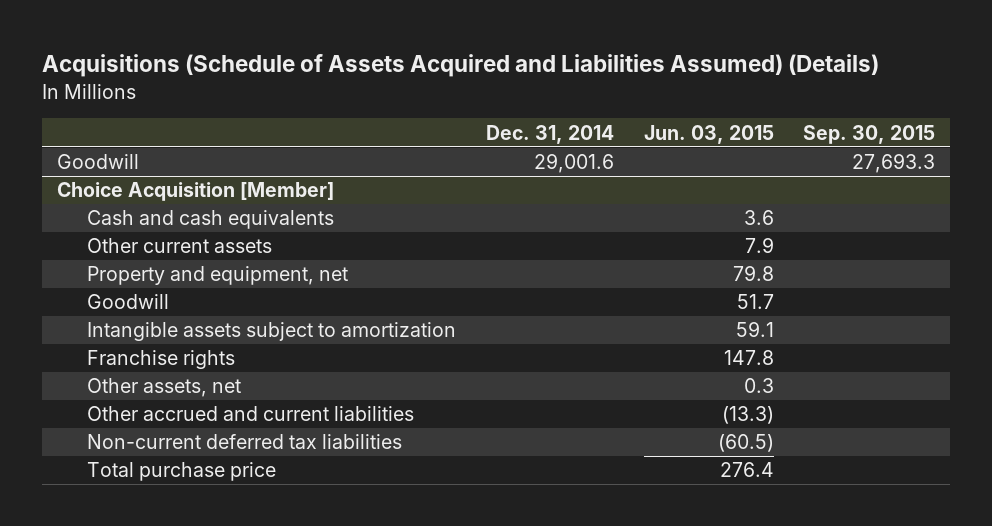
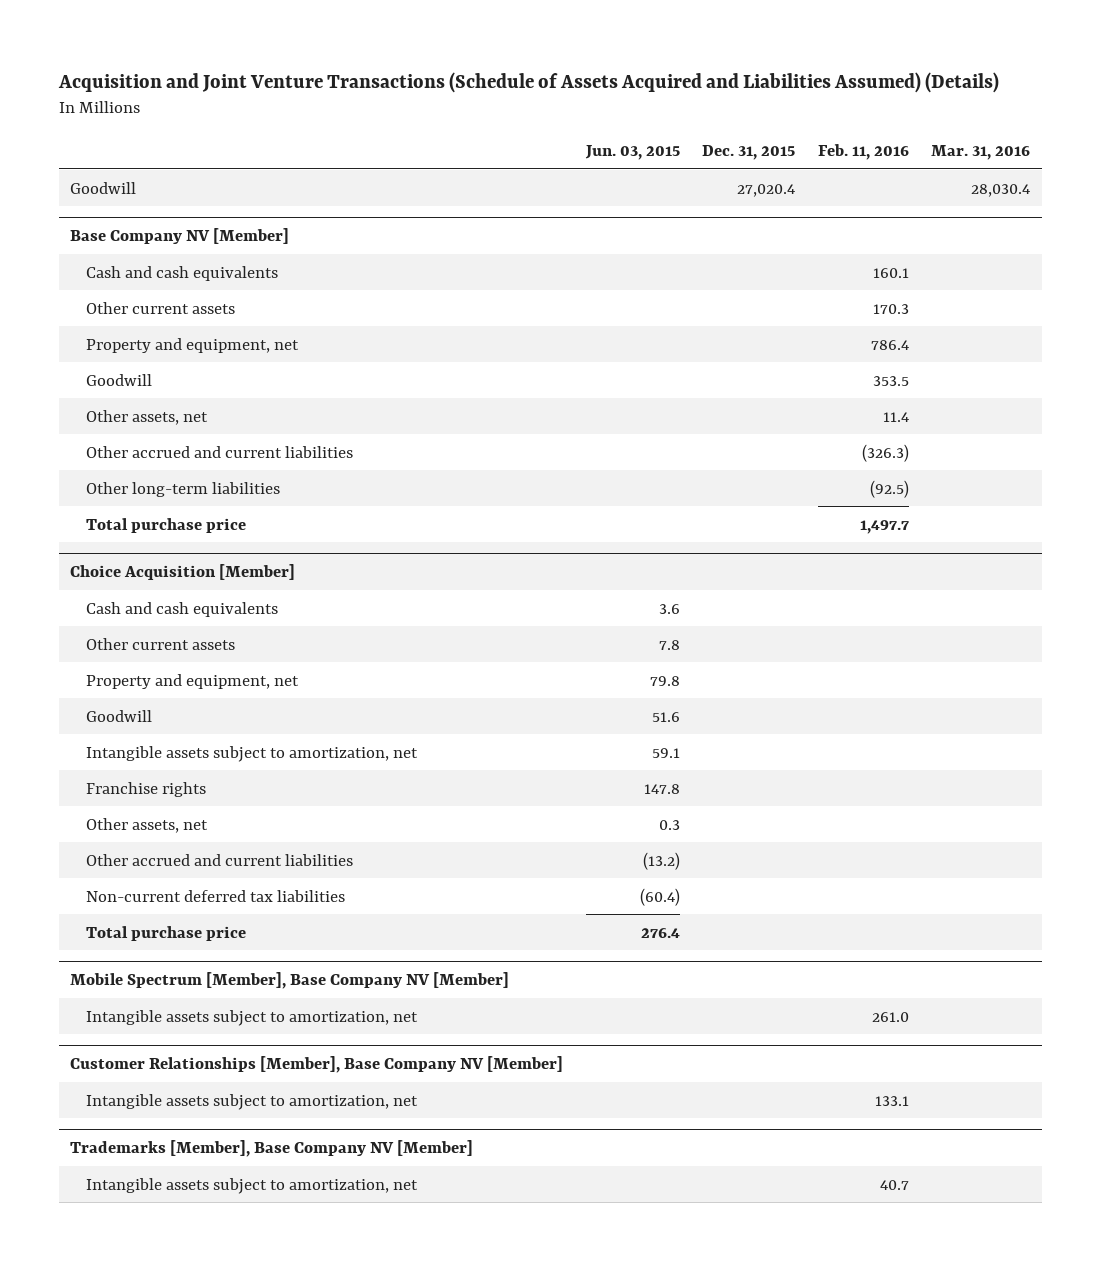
[41,54,879,78] Acquisitions (Schedule of Assets Acquired and Liabilities Assumed) (Details) -> [57,71,999,93] Acquisition and Joint Venture Transactions (Schedule of Assets Acquired and Liabilities Assumed) (Details)
[485,124,614,144] Dec. 31, 2014 -> none
[803,124,936,144] Sep. 30, 2015 -> none
none -> [702,144,796,160] Dec. 31, 2015
none -> [817,143,909,160] Feb. 11, 2016
none -> [931,144,1031,160] Mar. 31, 2016
none -> [69,227,289,244] Base Company NV [Member]
none -> [86,265,279,281] Cash and cash equivalents
none -> [86,301,236,314] Other current assets
none -> [86,337,300,353] Property and equipment, net
none -> [86,373,153,386] Goodwill
none -> [86,409,209,425] Other assets, net
none -> [86,445,354,458] Other accrued and current liabilities
none -> [86,481,281,497] Other long-term liabilities
none -> [86,517,247,533] Total purchase price
[744,237,774,254] 7.9 -> [658,639,680,650] 7.8
[736,294,774,310] 51.7 -> [651,711,680,722] 51.6
[87,322,457,342] Intangible assets subject to amortization -> [86,745,419,762] Intangible assets subject to amortization, net
[721,406,774,425] (13.3) -> [642,851,680,870] (13.2)
[717,434,774,453] (60.5) -> [639,887,680,906] (60.4)
none -> [69,971,509,989] Mobile Spectrum [Member], Base Company NV [Member]
none -> [86,1009,419,1026] Intangible assets subject to amortization, net
none -> [69,1055,563,1073] Customer Relationships [Member], Base Company NV [Member]
none -> [86,1093,419,1110] Intangible assets subject to amortization, net
none -> [69,1139,473,1157] Trademarks [Member], Base Company NV [Member]
none -> [86,1177,419,1194] Intangible assets subject to amortization, net

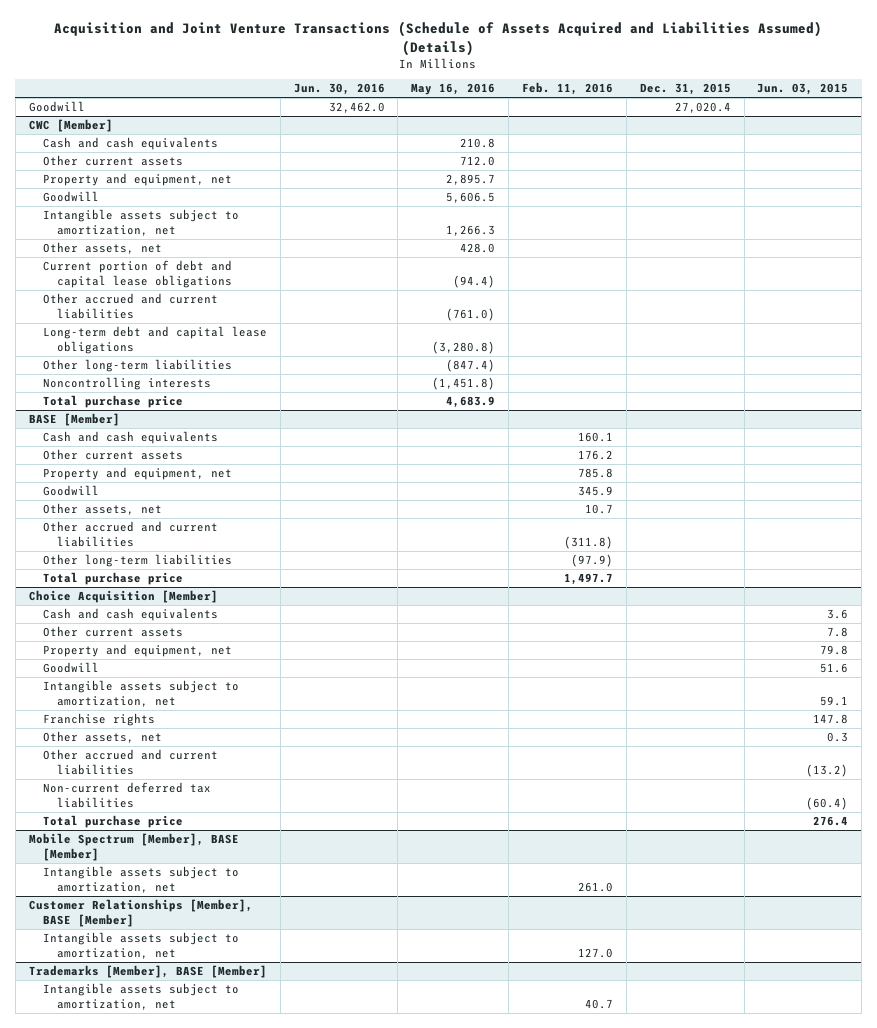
[931,144,1031,160] Mar. 31, 2016 -> none
none -> [293,83,385,96] Jun. 30, 2016
none -> [411,83,496,96] May 16, 2016
none -> [28,119,113,133] CWC [Member]
none -> [42,137,218,151] Cash and cash equivalents
none -> [42,155,183,167] Other current assets
none -> [42,173,232,187] Property and equipment, net
none -> [42,191,99,203] Goodwill
none -> [42,209,239,236] Intangible assets subject to amortization, net
none -> [42,242,162,255] Other assets, net
none -> [42,260,233,288] Current portion of debt and capital lease obligations
none -> [42,293,218,319] Other accrued and current liabilities
none -> [42,326,267,354] Long-term debt and capital lease obligations
none -> [42,359,232,373] Other long-term liabilities
none -> [42,377,211,391] Noncontrolling interests
none -> [42,395,183,409] Total purchase price
[69,227,289,244] Base Company NV [Member] -> [28,413,120,427] BASE [Member]
[872,303,909,314] 170.3 -> [577,450,613,461] 176.2
[870,339,909,350] 786.4 -> [577,468,613,479] 785.8
[872,375,909,386] 353.5 -> [577,486,613,497] 345.9
[882,411,909,422] 11.4 -> [584,504,613,515] 10.7
[861,443,909,462] (326.3) -> [563,535,613,549] (311.8)
[869,479,909,498] (92.5) -> [570,554,613,568] (97.9)
[69,971,509,989] Mobile Spectrum [Member], Base Company NV [Member] -> [28,833,239,861] Mobile Spectrum [Member], BASE [Member]
[69,1055,563,1073] Customer Relationships [Member], Base Company NV [Member] -> [28,899,253,927] Customer Relationships [Member], BASE [Member]
[874,1095,909,1106] 133.1 -> [577,947,613,958] 127.0
[69,1139,473,1157] Trademarks [Member], Base Company NV [Member] -> [28,965,267,979] Trademarks [Member], BASE [Member]

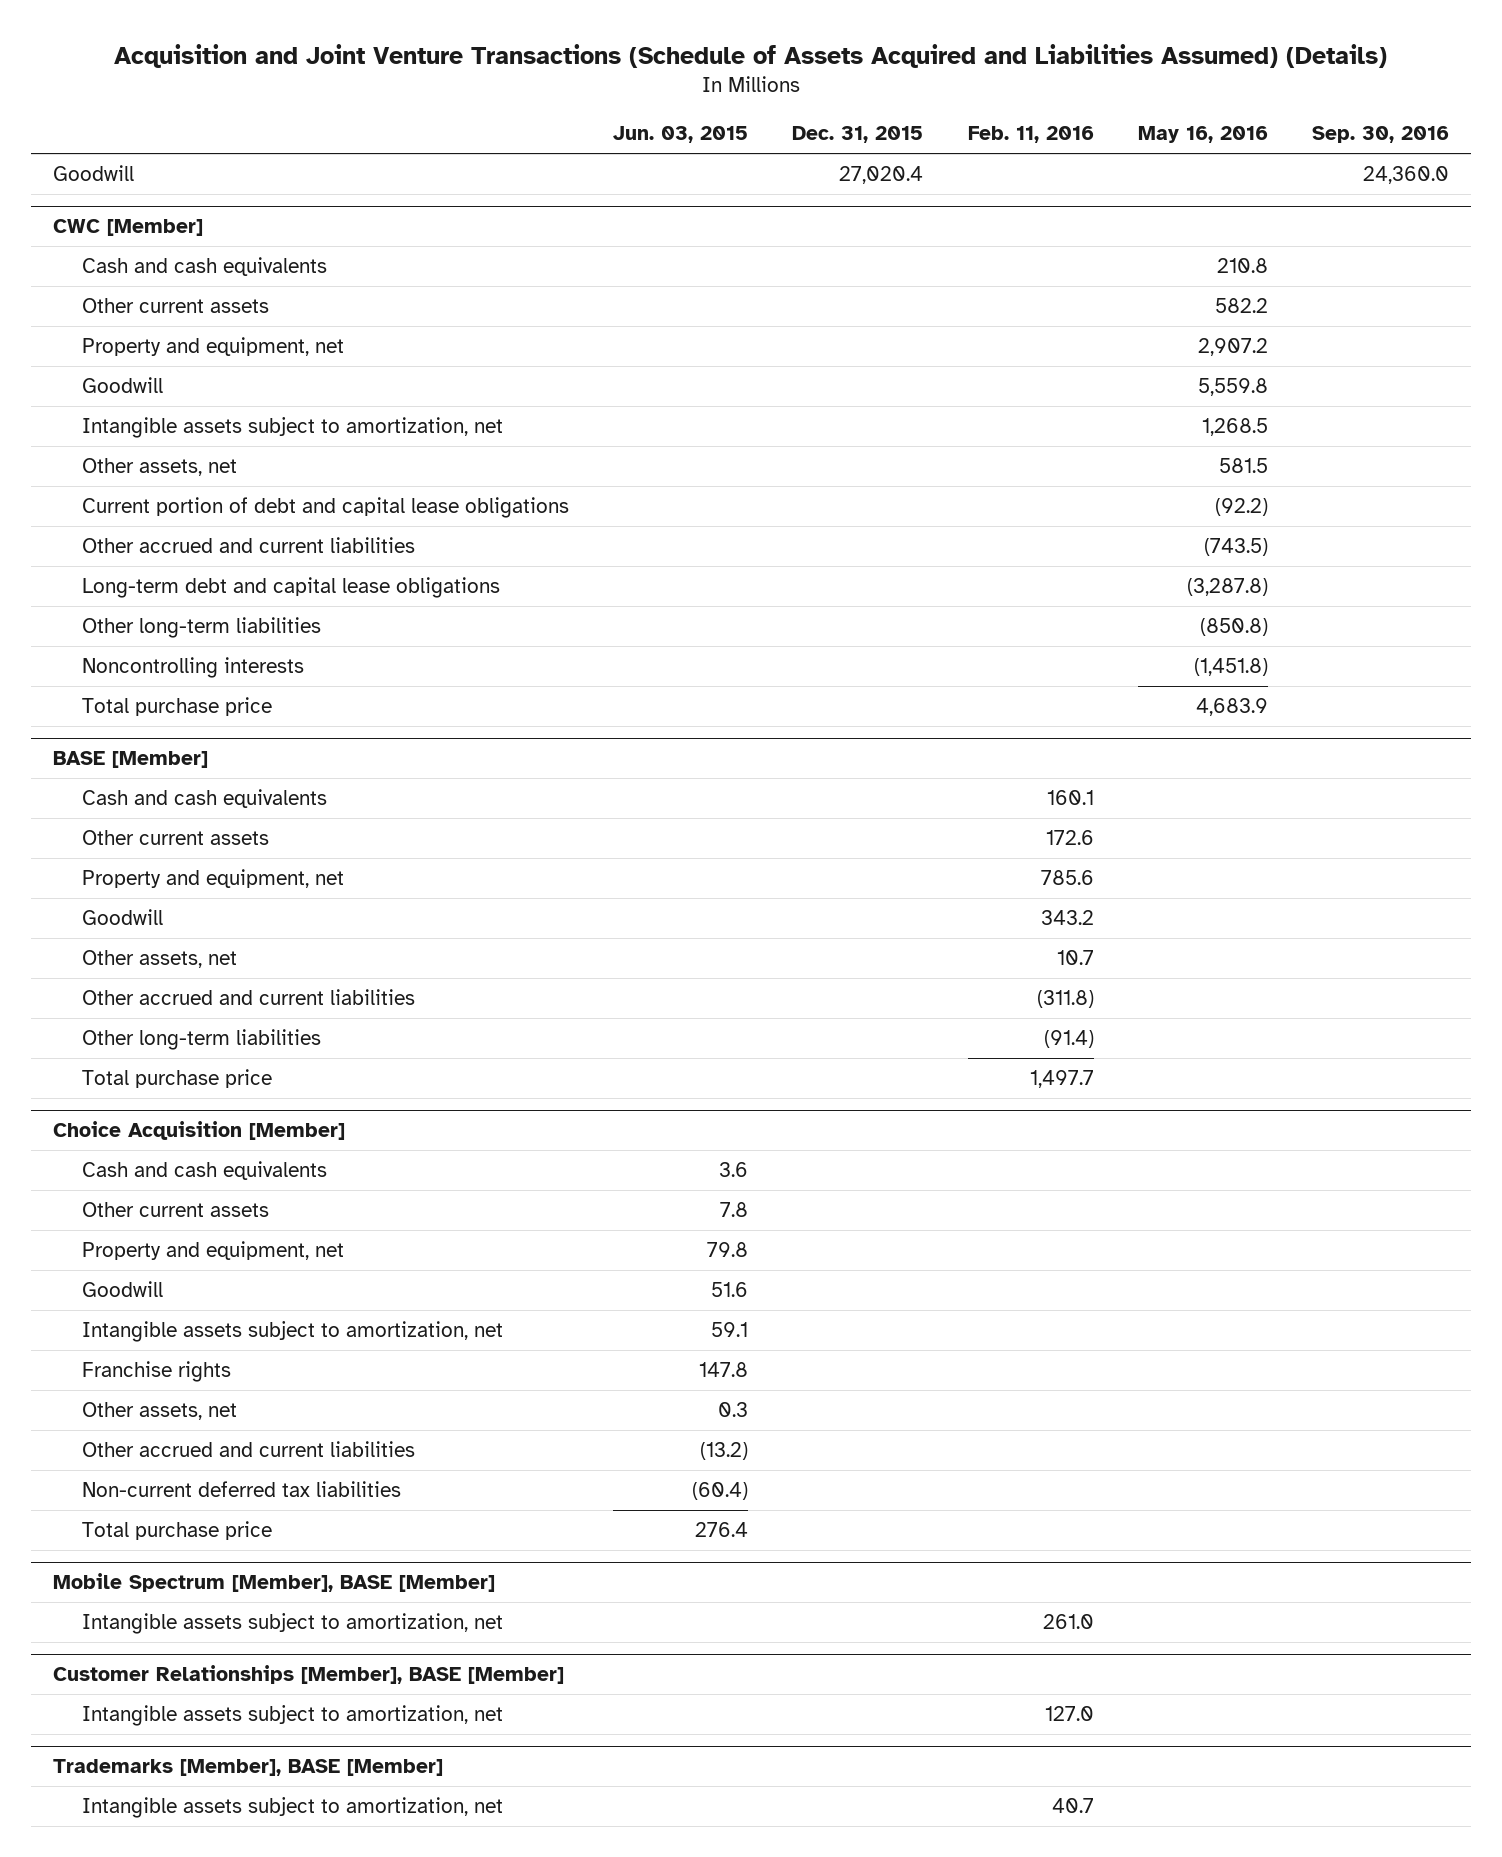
[293,83,385,96] Jun. 30, 2016 -> none
none -> [1311,126,1449,144] Sep. 30, 2016
[460,156,496,167] 712.0 -> [1214,298,1268,314] 582.2
[446,174,496,186] 2,895.7 -> [1197,338,1268,357] 2,907.2
[446,192,496,204] 5,606.5 -> [1197,378,1268,397] 5,559.8
[446,224,496,236] 1,266.3 -> [1201,418,1268,437] 1,268.5
[460,243,496,254] 428.0 -> [1218,458,1268,474] 581.5
[453,274,496,288] (94.4) -> [1214,498,1268,517] (92.2)
[446,307,496,321] (761.0) -> [1203,538,1268,557] (743.5)
[432,340,496,354] (3,280.8) -> [1186,578,1268,597] (3,287.8)
[446,359,496,373] (847.4) -> [1199,618,1268,637] (850.8)
[577,450,613,461] 176.2 -> [1045,830,1094,846] 172.6
[577,468,613,479] 785.8 -> [1040,870,1094,886] 785.6
[577,486,613,497] 345.9 -> [1040,910,1094,926] 343.2
[570,554,613,568] (97.9) -> [1043,1030,1094,1049] (91.4)

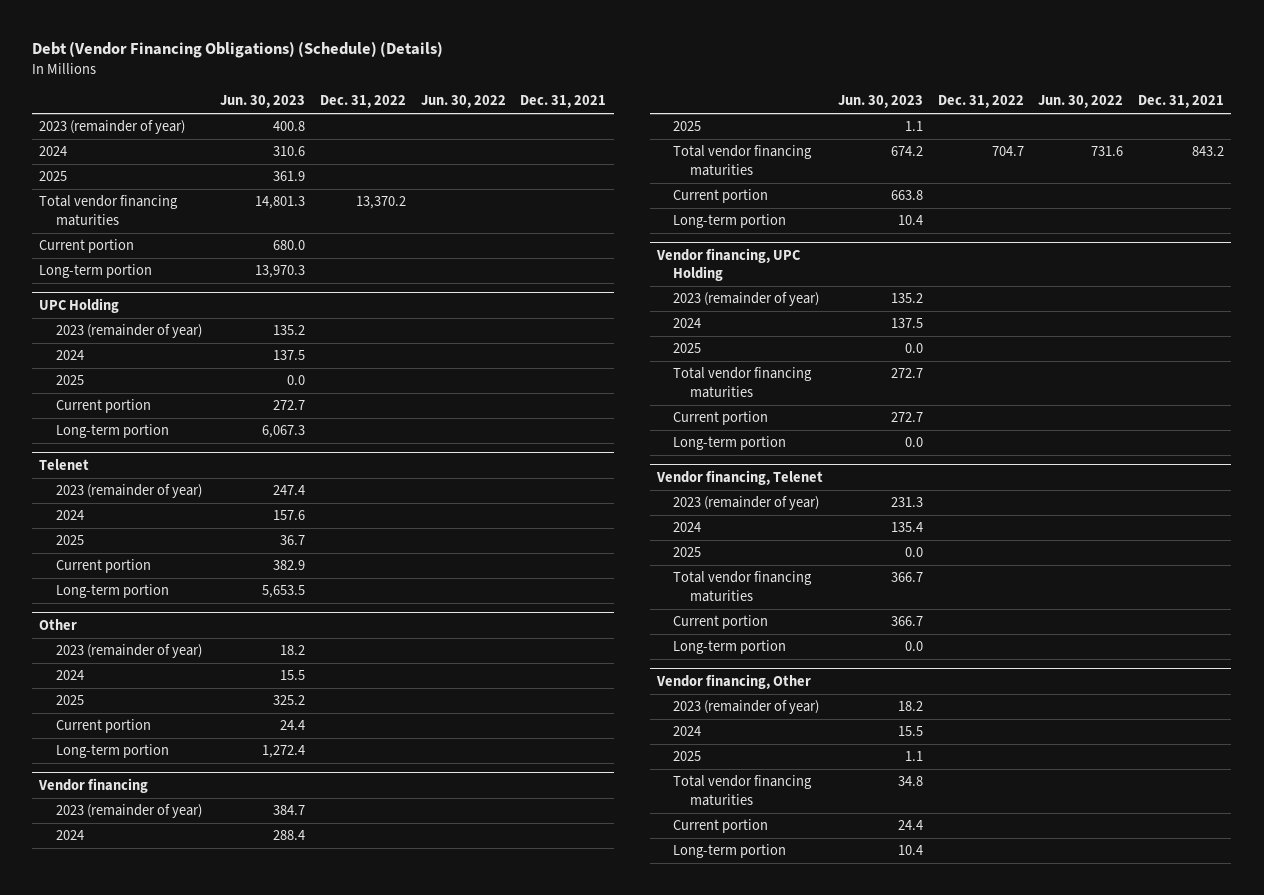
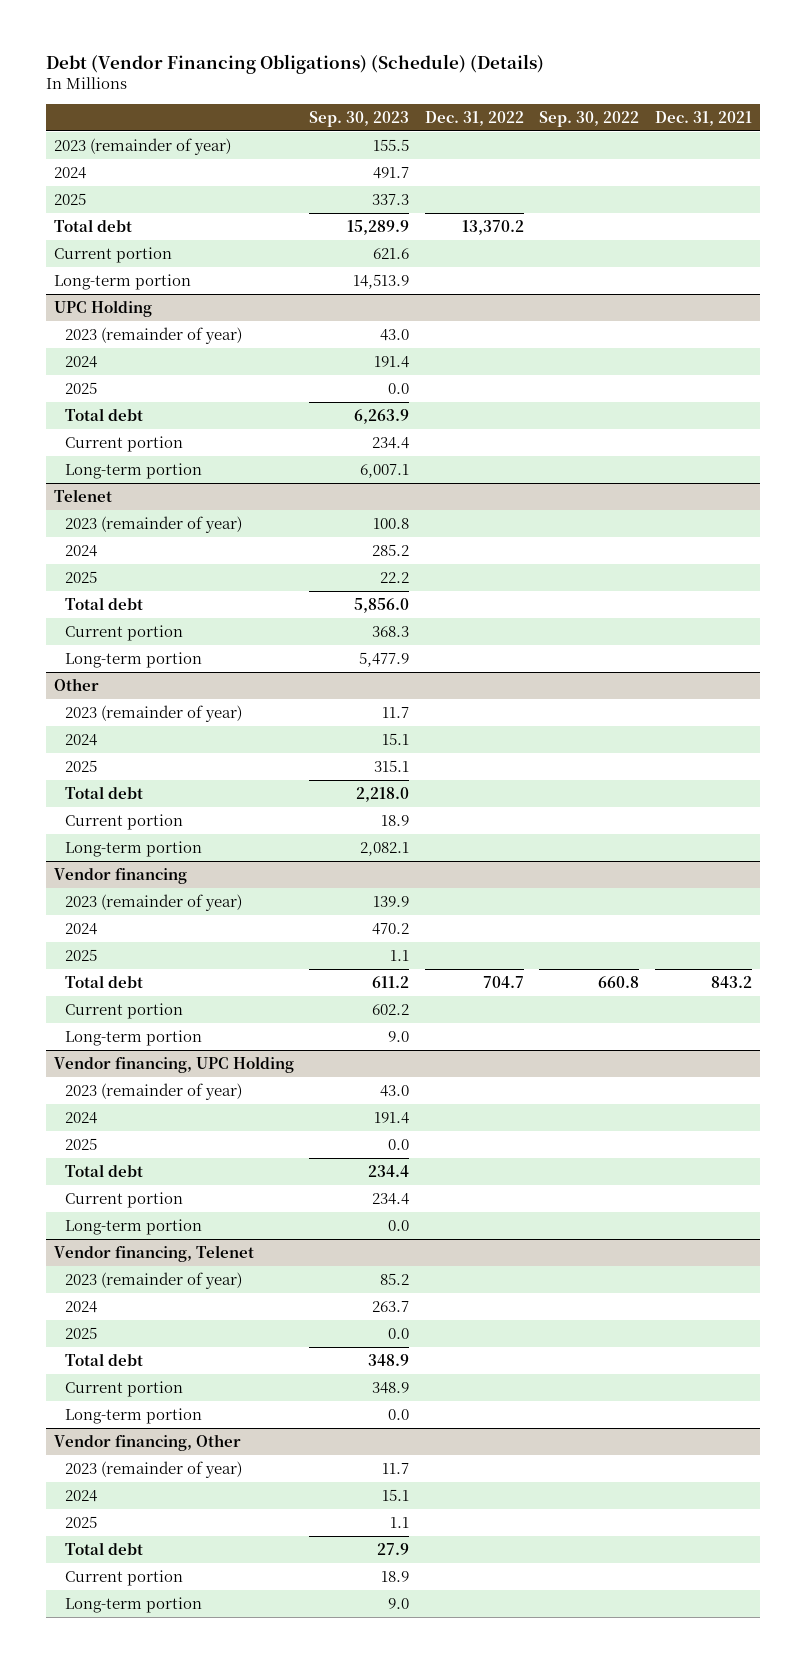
[220,95,306,109] Jun. 30, 2023 -> none
[420,95,506,109] Jun. 30, 2022 -> none
none -> [309,110,410,127] Sep. 30, 2023
none -> [539,110,640,127] Sep. 30, 2022
[39,195,179,226] Total vendor financing maturities -> [53,218,132,232] Total debt
none -> [65,407,144,421] Total debt
none -> [65,596,144,610] Total debt
none -> [65,785,144,799] Total debt
[673,145,813,176] Total vendor financing maturities -> [65,974,144,988] Total debt
[673,367,813,398] Total vendor financing maturities -> [65,1163,144,1177] Total debt
[673,571,813,602] Total vendor financing maturities -> [65,1352,144,1366] Total debt
[673,775,813,806] Total vendor financing maturities -> [65,1541,144,1555] Total debt

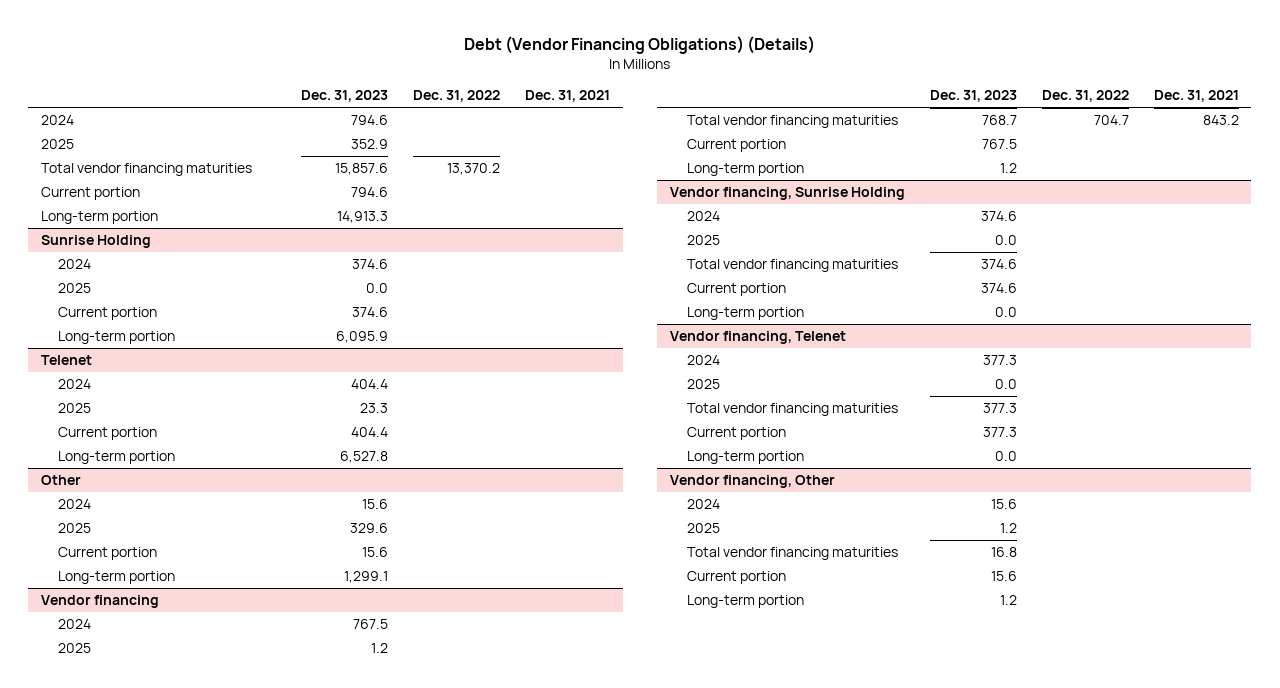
[45,53,544,74] Debt (Vendor Financing Obligations) (Schedule) (Details) -> [463,36,815,55] Debt (Vendor Financing Obligations) (Details)
[309,110,410,127] Sep. 30, 2023 -> none
[539,110,640,127] Sep. 30, 2022 -> none
none -> [300,89,388,102] Dec. 31, 2023
[53,137,231,155] 2023 (remainder of year) -> none
[53,218,132,232] Total debt -> [40,163,252,177] Total vendor financing maturities
[53,299,152,317] UPC Holding -> none
[65,326,243,344] 2023 (remainder of year) -> none
[65,355,98,368] 2024 -> none
[65,381,98,394] 2025 -> none
[65,407,144,421] Total debt -> none
[65,435,184,452] Current portion -> none
[65,462,203,479] Long-term portion -> none
none -> [40,235,151,249] Sunrise Holding
none -> [58,259,92,270] 2024
none -> [58,283,92,294] 2025
none -> [58,307,158,321] Current portion
none -> [58,331,176,345] Long-term portion
[65,515,243,533] 2023 (remainder of year) -> none
[65,596,144,610] Total debt -> none
[65,704,243,722] 2023 (remainder of year) -> none
[65,785,144,799] Total debt -> none
[65,893,243,911] 2023 (remainder of year) -> none
[65,974,144,988] Total debt -> [686,115,898,129] Total vendor financing maturities
[65,1082,243,1100] 2023 (remainder of year) -> none
[53,1055,294,1073] Vendor financing, UPC Holding -> [669,187,905,201] Vendor financing, Sunrise Holding
[65,1163,144,1177] Total debt -> [686,259,898,273] Total vendor financing maturities
[65,1271,243,1289] 2023 (remainder of year) -> none
[65,1352,144,1366] Total debt -> [686,403,898,417] Total vendor financing maturities
[65,1460,243,1478] 2023 (remainder of year) -> none
[65,1541,144,1555] Total debt -> [686,547,898,561] Total vendor financing maturities

